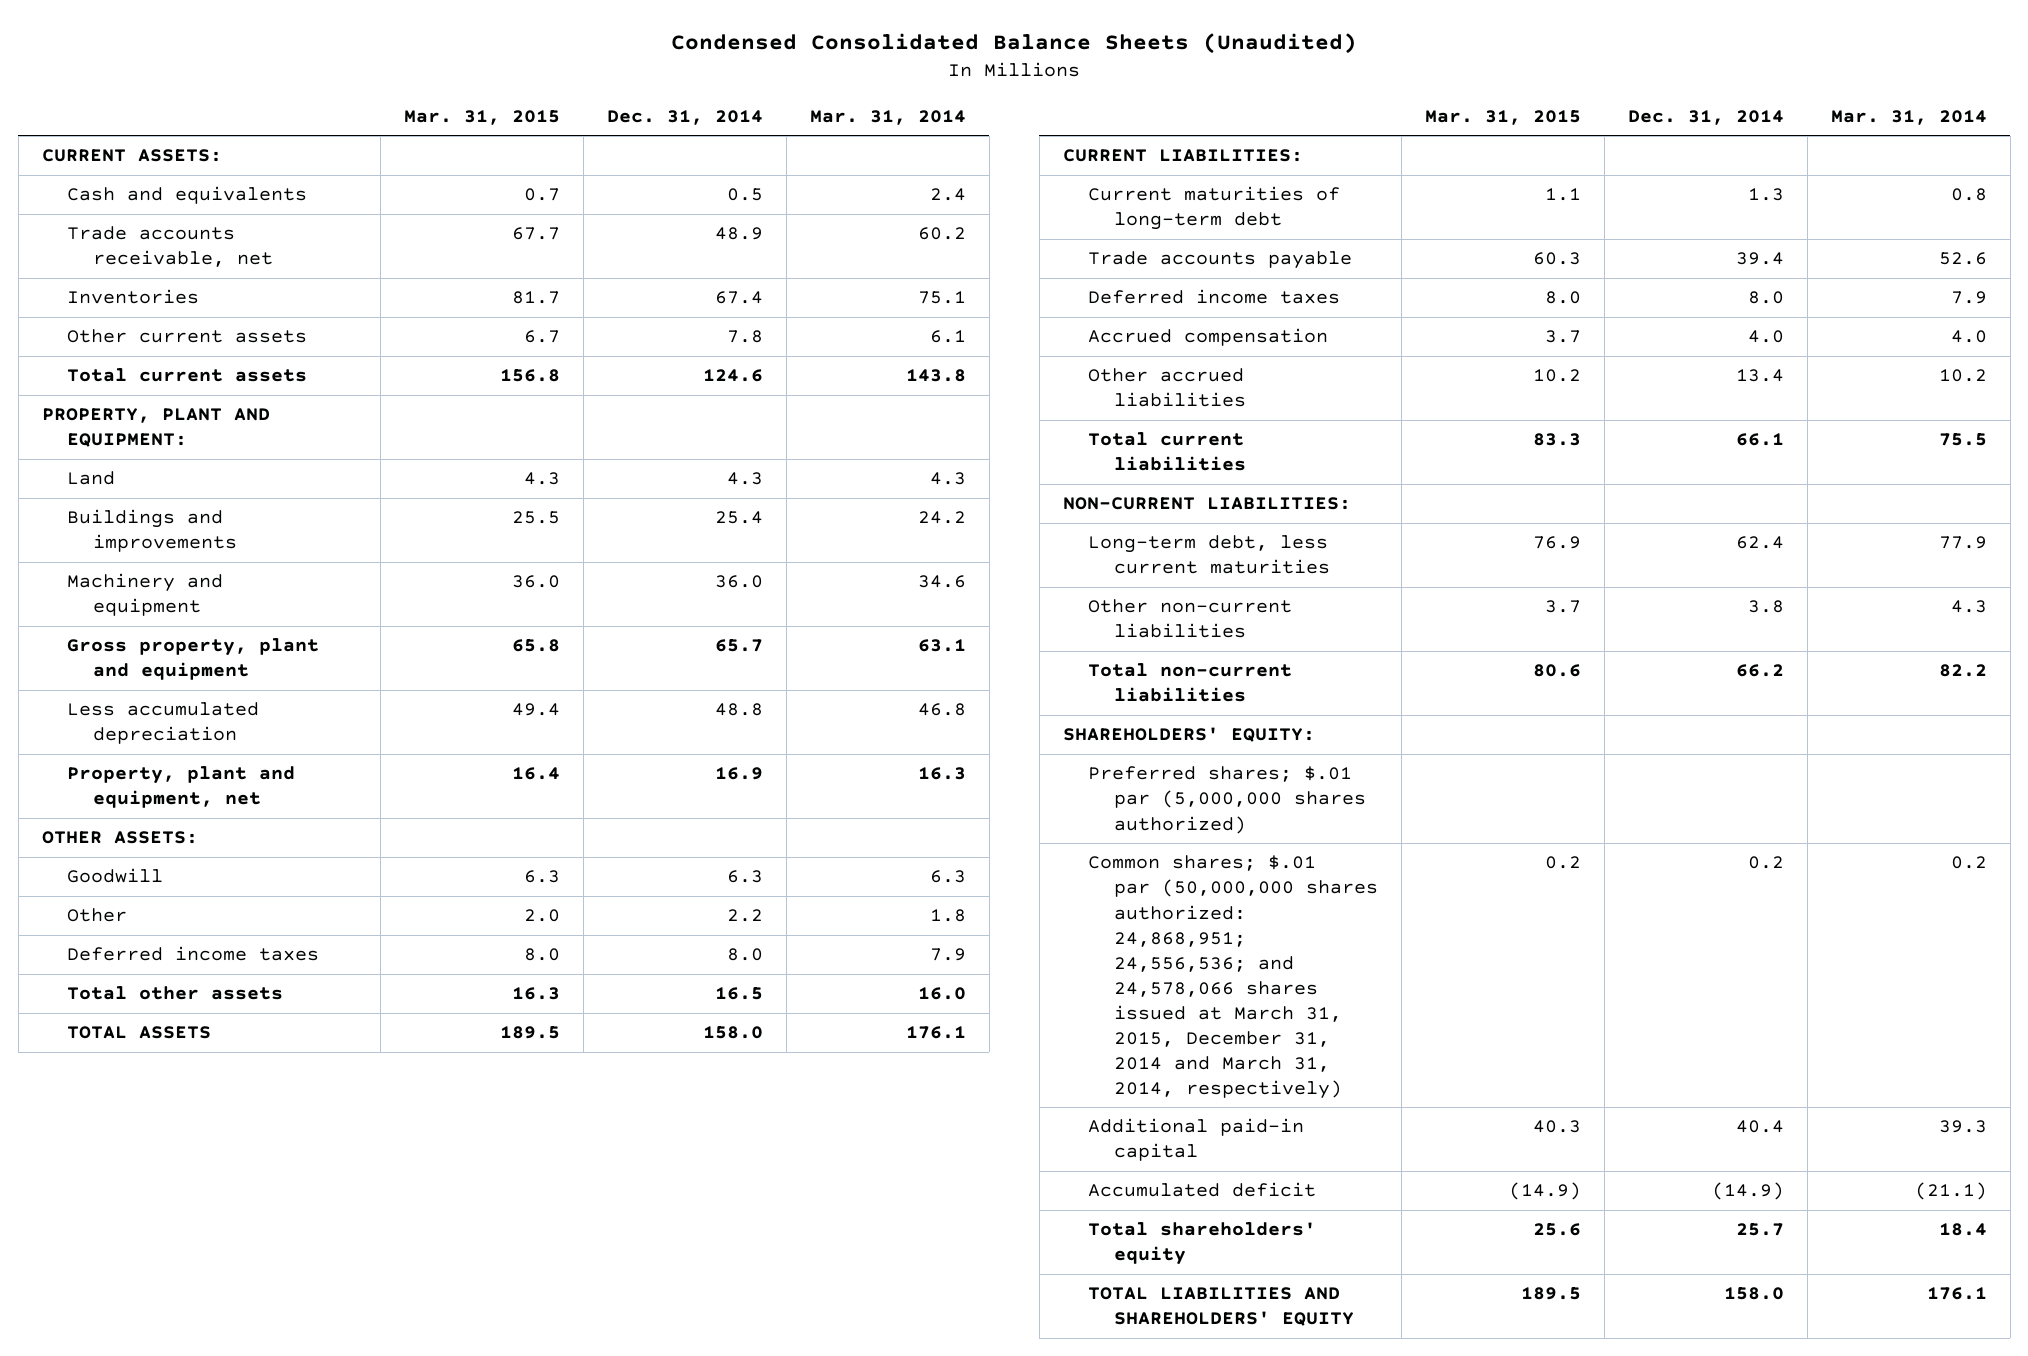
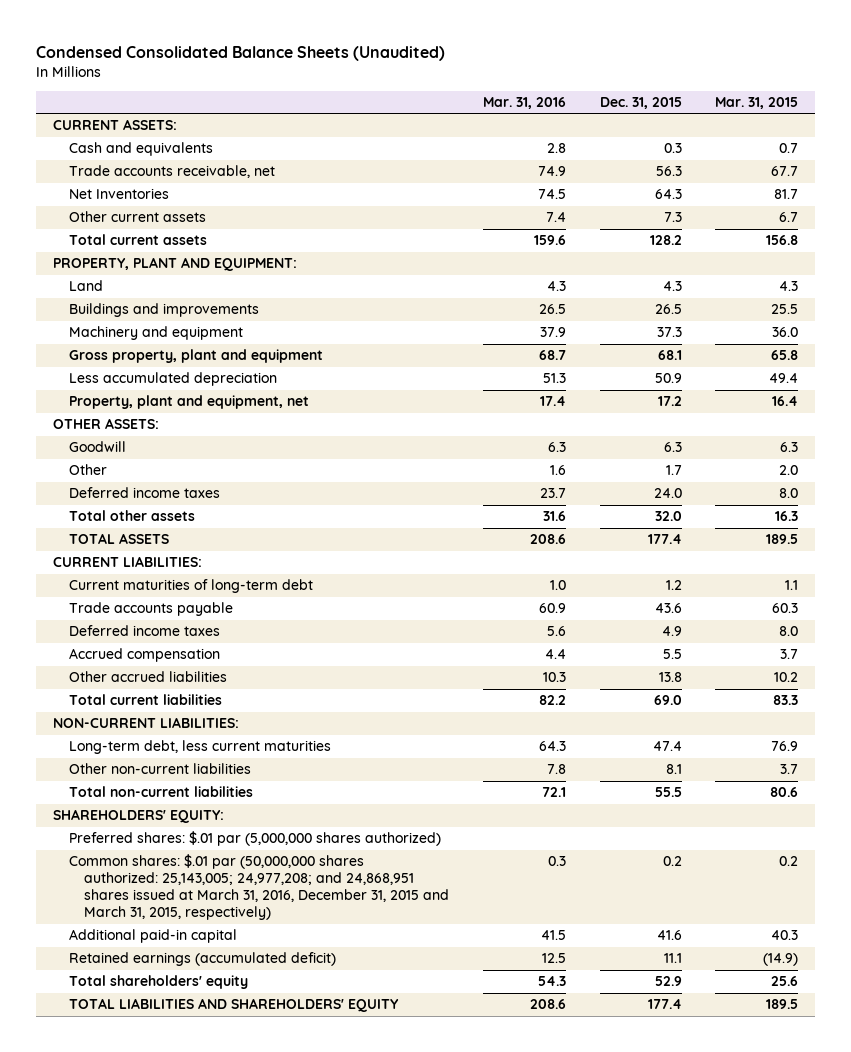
[606,109,763,125] Dec. 31, 2014 -> none
[809,109,966,125] Mar. 31, 2014 -> none
none -> [482,96,566,109] Mar. 31, 2016
none -> [599,96,682,109] Dec. 31, 2015
[67,289,200,305] Inventories -> [68,188,169,200] Net Inventories
[1088,766,1367,834] Preferred shares; $.01 par (5,000,000 shares authorized) -> [68,831,441,847] Preferred shares: $.01 par (5,000,000 shares authorized)
[1088,855,1379,1099] Common shares; $.01 par (50,000,000 shares authorized: 24,868,951; 24,556,536; and 24,578,066 shares issued at March 31, 2015, December 31, 2014 and March 31, 2014, respectively) -> [68,854,450,921] Common shares: $.01 par (50,000,000 shares authorized: 25,143,005; 24,977,208; and 24,868,951 shares issued at March 31, 2016, December 31, 2015 and March 31, 2015, respectively)
[1088,1182,1317,1198] Accumulated deficit -> [68,952,336,967] Retained earnings (accumulated deficit)

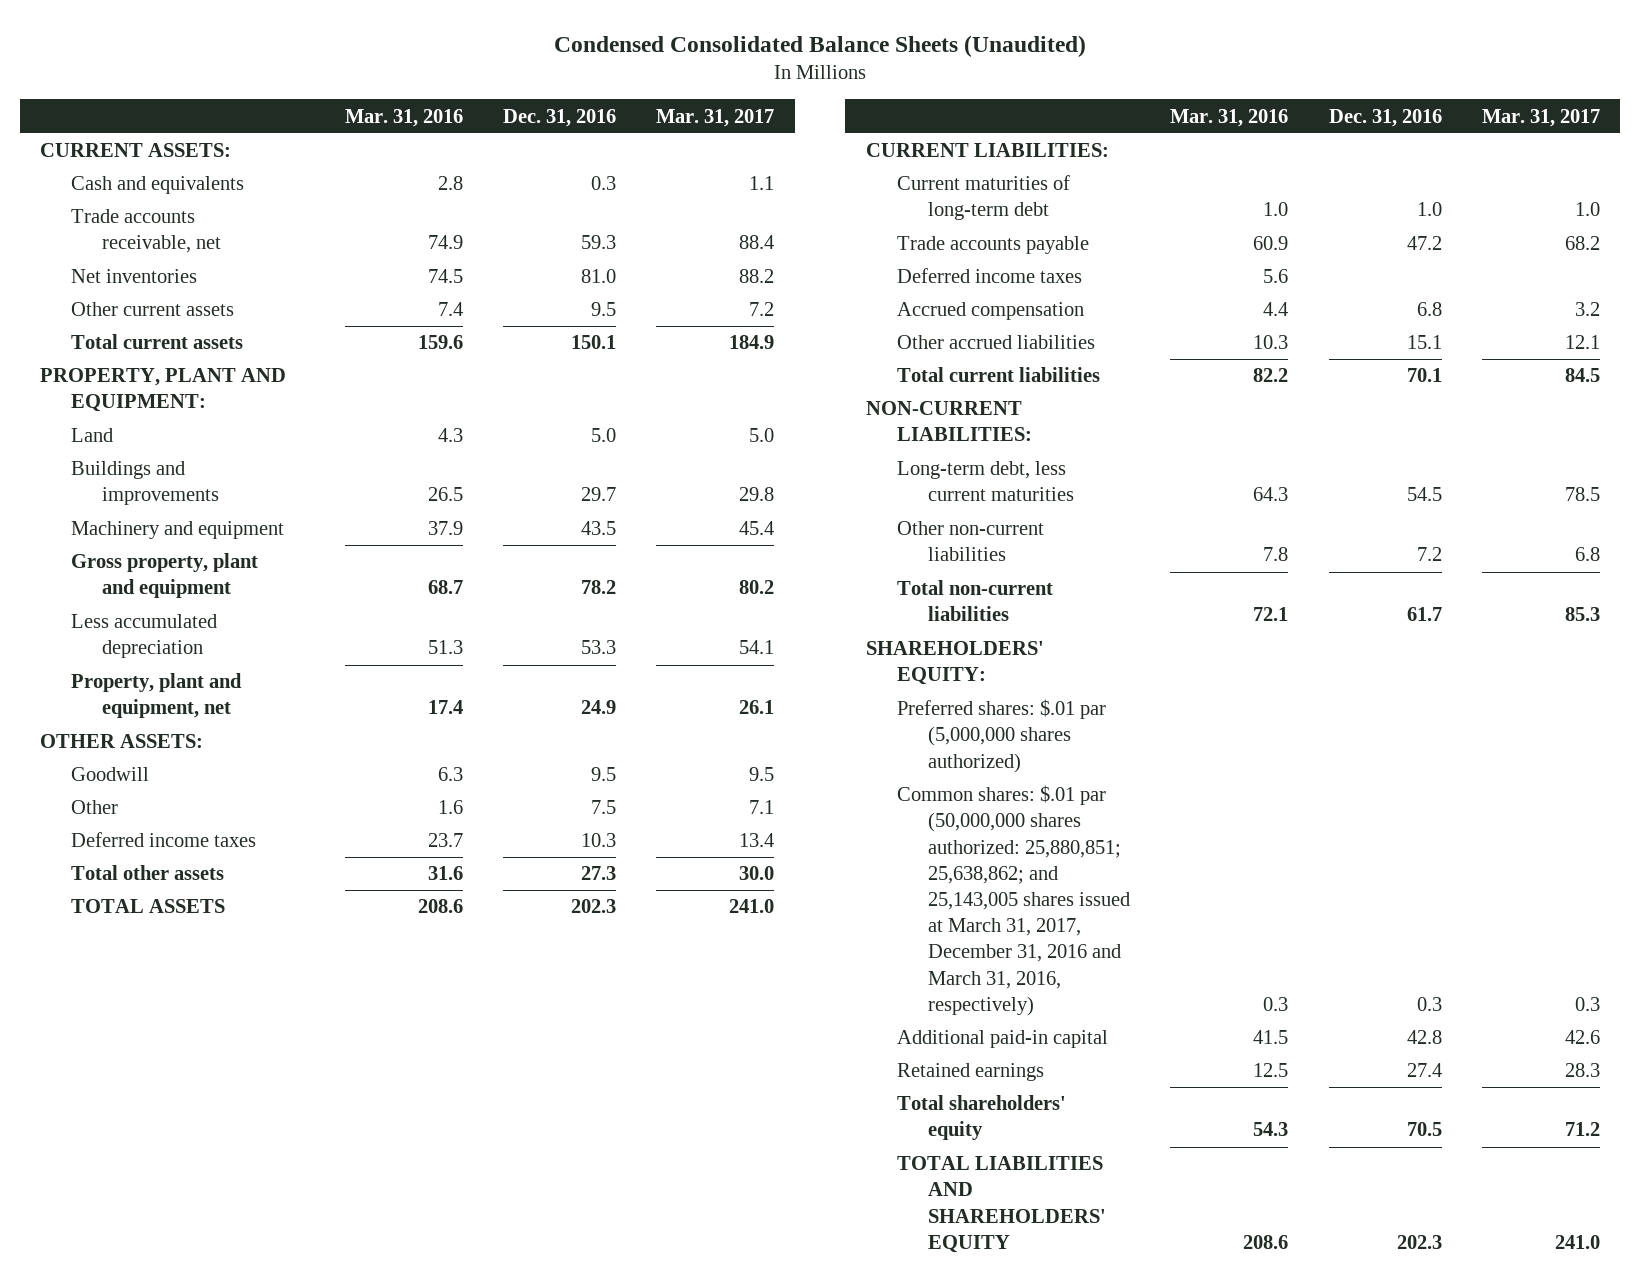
[599,96,682,109] Dec. 31, 2015 -> none
[715,96,799,109] Mar. 31, 2015 -> none
none -> [503,108,617,127] Dec. 31, 2016
none -> [656,108,775,127] Mar. 31, 2017
[68,188,169,200] Net Inventories -> [71,269,198,284] Net inventories
[68,854,450,921] Common shares: $.01 par (50,000,000 shares authorized: 25,143,005; 24,977,208; and 24,868,951 shares issued at March 31, 2016, December 31, 2015 and March 31, 2015, respectively) -> [896,785,1130,1016] Common shares: $.01 par (50,000,000 shares authorized: 25,880,851; 25,638,862; and 25,143,005 shares issued at March 31, 2017, December 31, 2016 and March 31, 2016, respectively)
[68,952,336,967] Retained earnings (accumulated deficit) -> [896,1063,1044,1082] Retained earnings

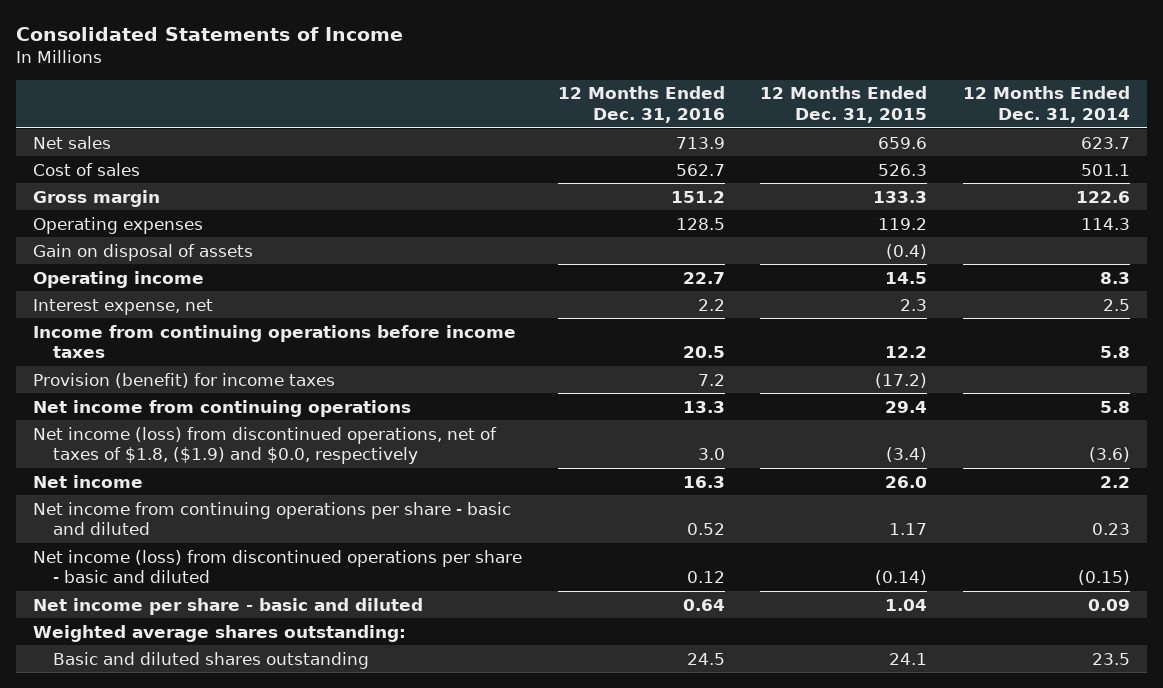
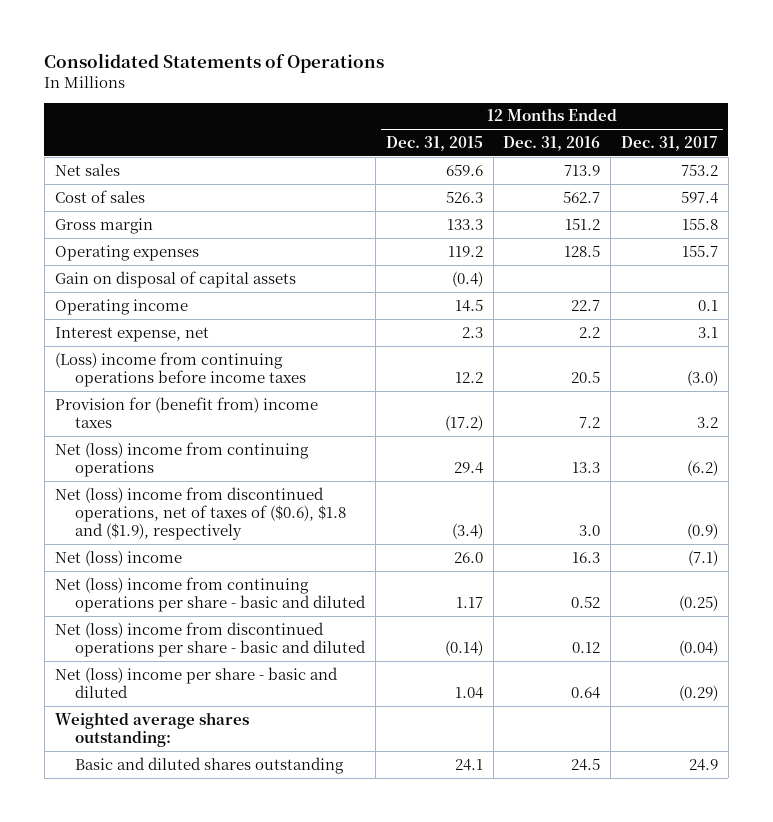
[15,27,403,42] Consolidated Statements of Income -> [44,52,385,73] Consolidated Statements of Operations
[962,86,1130,124] 12 Months Ended Dec. 31, 2014 -> none
none -> [620,135,718,151] Dec. 31, 2017
[33,243,254,261] Gain on disposal of assets -> [54,270,296,288] Gain on disposal of capital assets
[33,324,517,359] Income from continuing operations before income taxes -> [54,351,307,387] (Loss) income from continuing operations before income taxes
[33,372,336,388] Provision (benefit) for income taxes -> [54,396,318,428] Provision for (benefit from) income taxes
[33,399,412,417] Net income from continuing operations -> [54,441,309,477] Net (loss) income from continuing operations
[33,426,498,465] Net income (loss) from discontinued operations, net of taxes of $1.8, ($1.9) and $0.0, respectively -> [54,486,347,540] Net (loss) income from discontinued operations, net of taxes of ($0.6), $1.8 and ($1.9), respectively
[33,474,144,488] Net income -> [54,549,182,566] Net (loss) income
[33,501,512,536] Net income from continuing operations per share - basic and diluted -> [54,576,367,612] Net (loss) income from continuing operations per share - basic and diluted
[33,549,523,584] Net income (loss) from discontinued operations per share - basic and diluted -> [54,621,367,657] Net (loss) income from discontinued operations per share - basic and diluted
[33,597,424,615] Net income per share - basic and diluted -> [54,666,338,698] Net (loss) income per share - basic and diluted

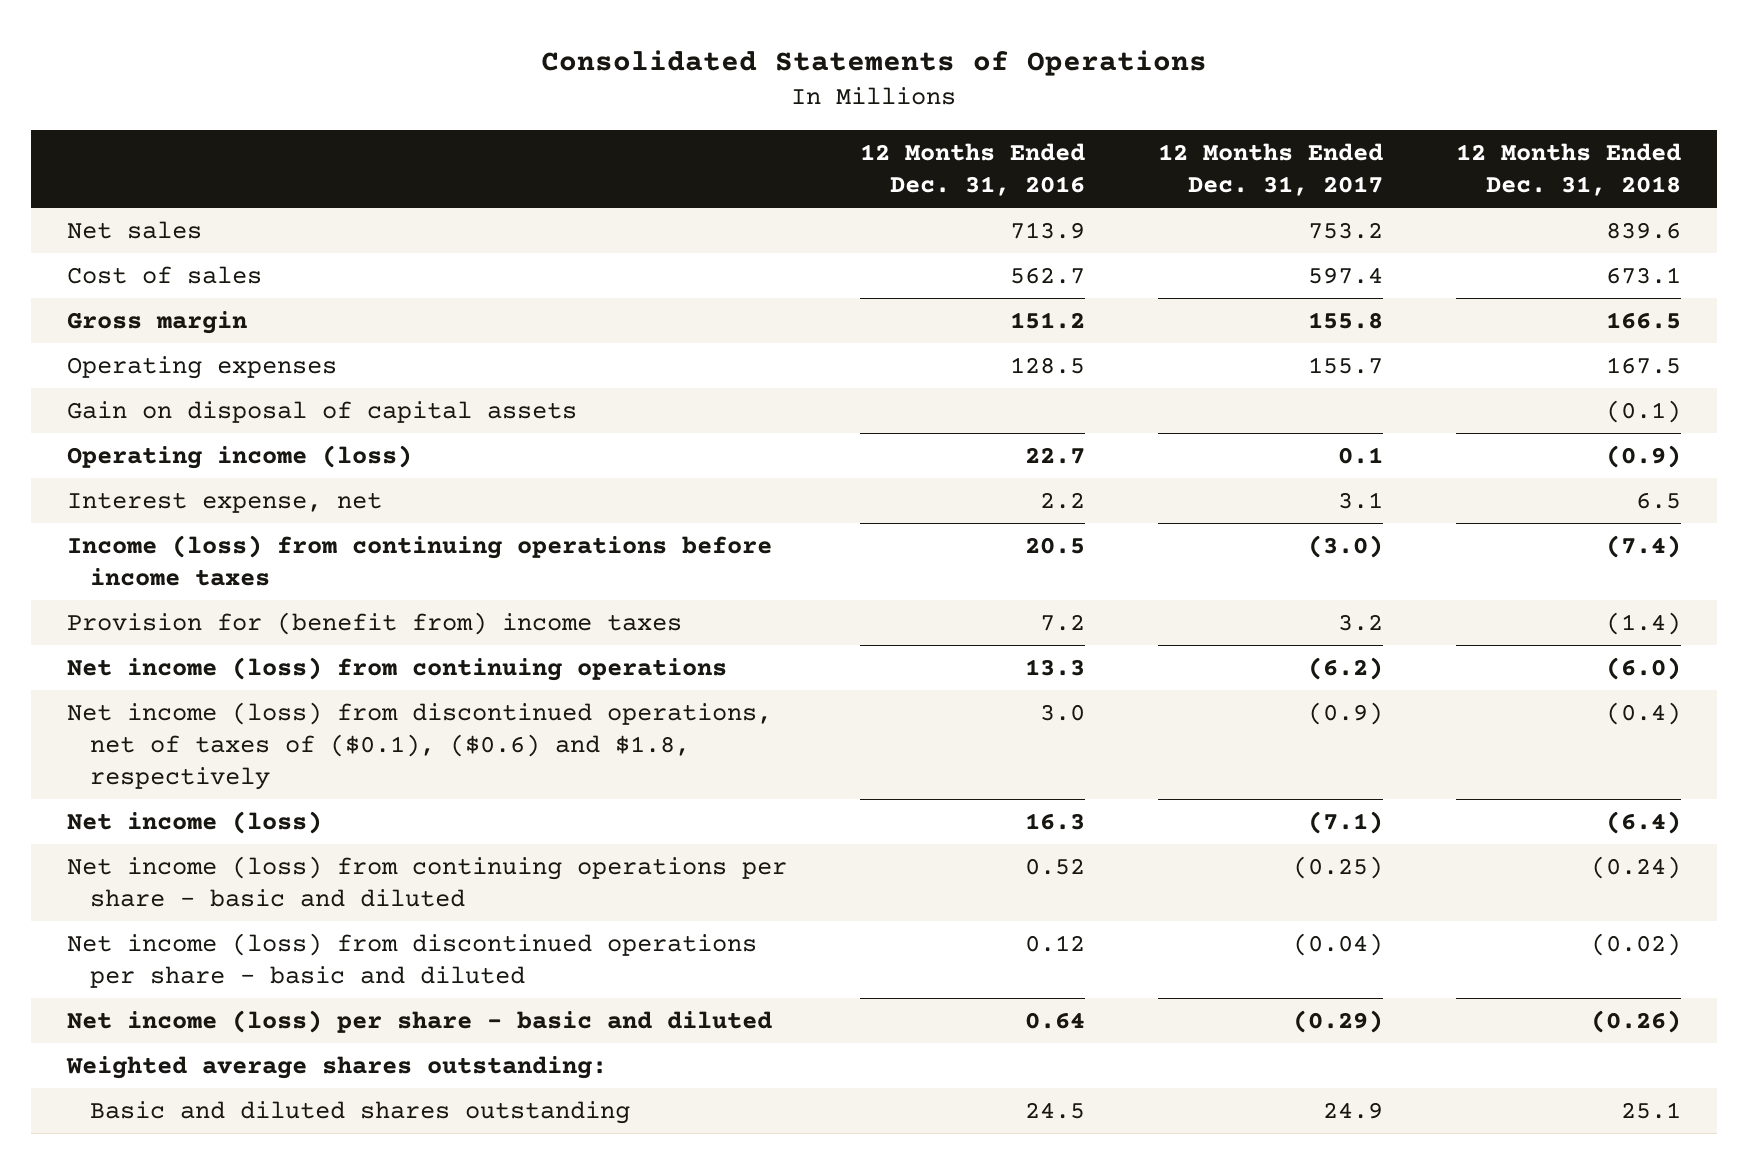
[385,135,483,151] Dec. 31, 2015 -> none
none -> [1455,142,1681,196] 12 Months Ended Dec. 31, 2018
[54,298,188,315] Operating income -> [67,445,413,470] Operating income (loss)
[54,351,307,387] (Loss) income from continuing operations before income taxes -> [67,535,773,587] Income (loss) from continuing operations before income taxes
[54,441,309,477] Net (loss) income from continuing operations -> [67,657,728,682] Net income (loss) from continuing operations
[54,486,347,540] Net (loss) income from discontinued operations, net of taxes of ($0.6), $1.8 and ($1.9), respectively -> [67,702,773,791] Net income (loss) from discontinued operations, net of taxes of ($0.1), ($0.6) and $1.8, respectively
[54,549,182,566] Net (loss) income -> [67,811,323,835] Net income (loss)
[54,576,367,612] Net (loss) income from continuing operations per share - basic and diluted -> [67,856,788,908] Net income (loss) from continuing operations per share - basic and diluted
[54,621,367,657] Net (loss) income from discontinued operations per share - basic and diluted -> [67,933,758,989] Net income (loss) from discontinued operations per share - basic and diluted
[54,666,338,698] Net (loss) income per share - basic and diluted -> [67,1010,773,1034] Net income (loss) per share - basic and diluted

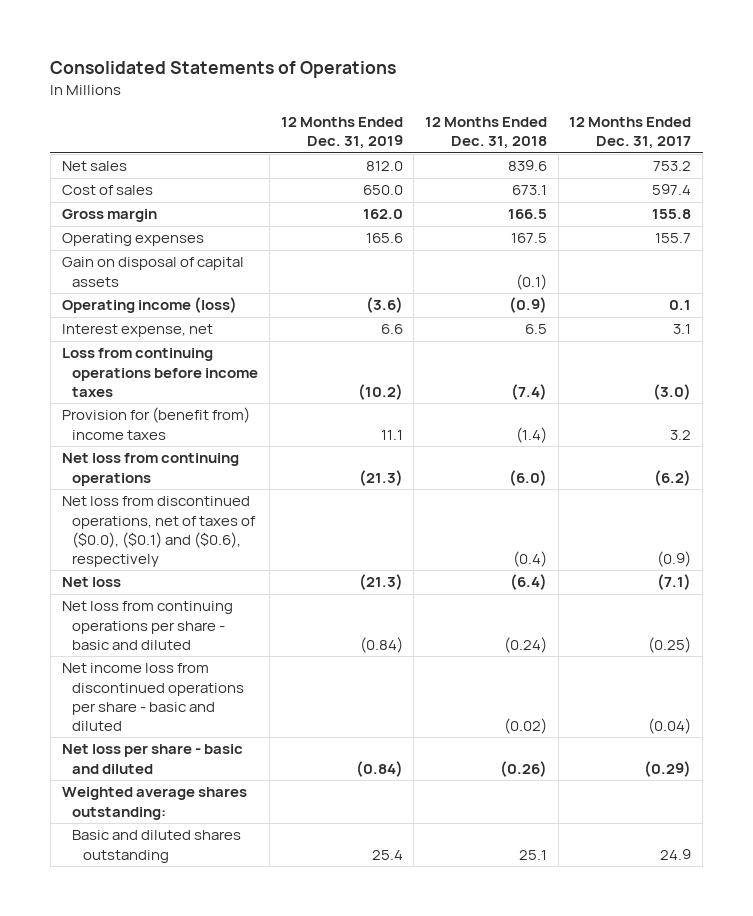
[859,142,1085,196] 12 Months Ended Dec. 31, 2016 -> none
none -> [280,117,403,150] 12 Months Ended Dec. 31, 2019
[67,535,773,587] Income (loss) from continuing operations before income taxes -> [61,348,259,397] Loss from continuing operations before income taxes
[67,657,728,682] Net income (loss) from continuing operations -> [61,453,239,486] Net loss from continuing operations
[67,702,773,791] Net income (loss) from discontinued operations, net of taxes of ($0.1), ($0.6) and $1.8, respectively -> [61,496,257,567] Net loss from discontinued operations, net of taxes of ($0.0), ($0.1) and ($0.6), respectively
[67,811,323,835] Net income (loss) -> [61,577,121,588] Net loss
[67,856,788,908] Net income (loss) from continuing operations per share - basic and diluted -> [61,601,233,650] Net loss from continuing operations per share - basic and diluted
[67,933,758,989] Net income (loss) from discontinued operations per share - basic and diluted -> [61,663,245,731] Net income loss from discontinued operations per share - basic and diluted
[67,1010,773,1034] Net income (loss) per share - basic and diluted -> [61,744,243,774] Net loss per share - basic and diluted

